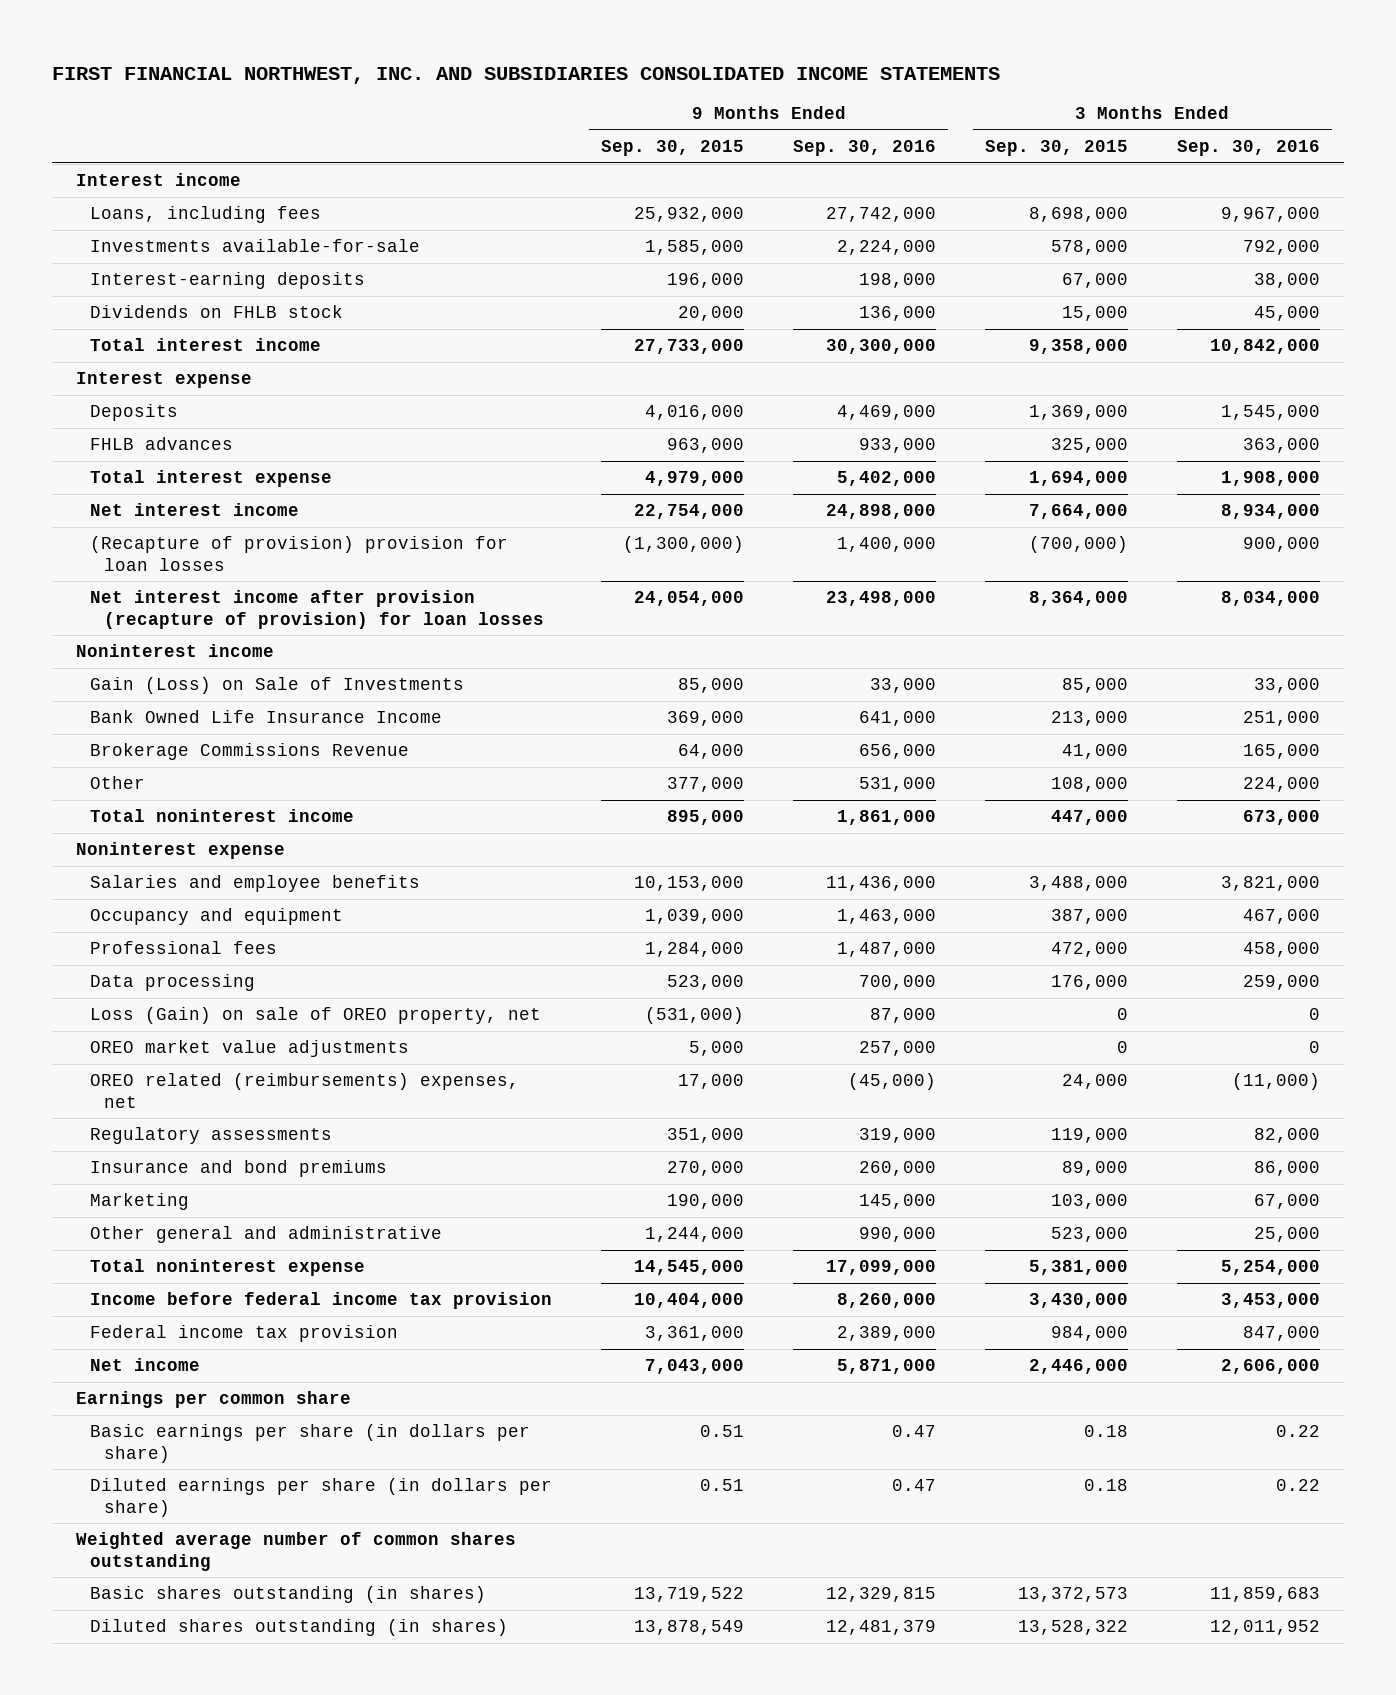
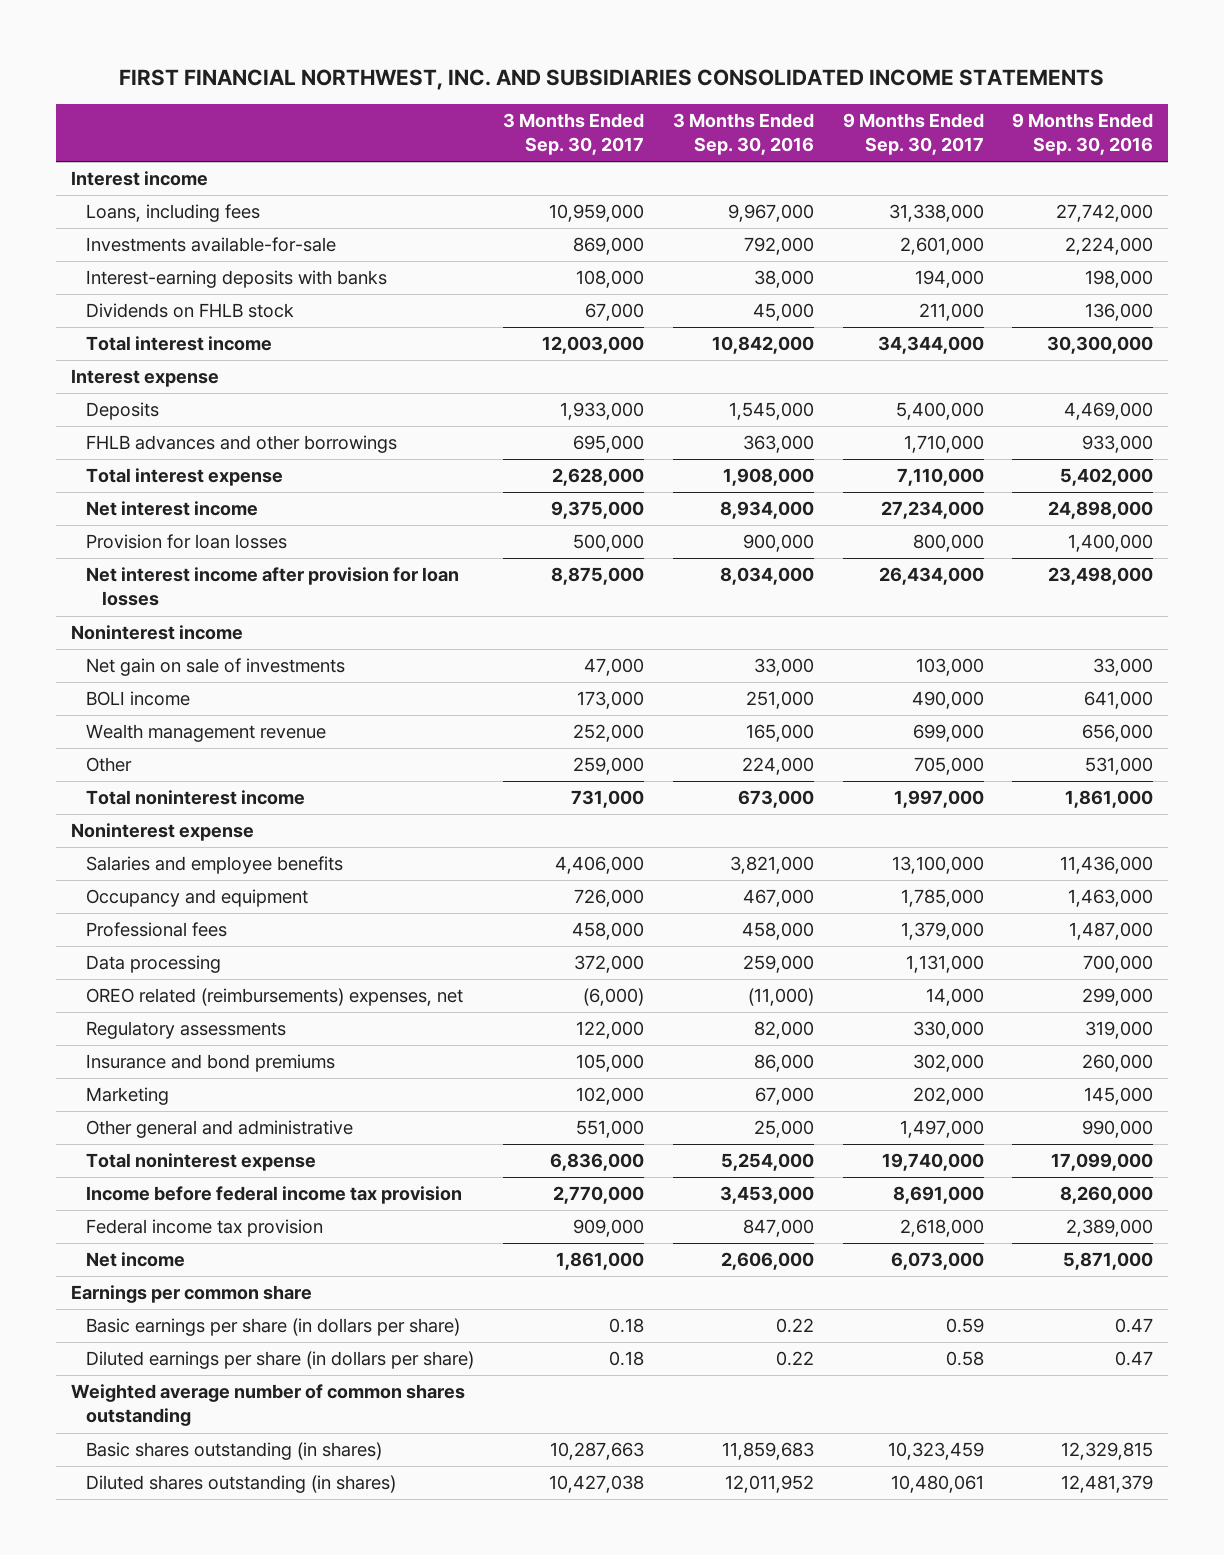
[601,140,745,157] Sep. 30, 2015 -> none
[984,140,1128,157] Sep. 30, 2015 -> none
none -> [502,113,644,156] 3 Months Ended Sep. 30, 2017
none -> [842,113,984,156] 9 Months Ended Sep. 30, 2017
[90,272,366,290] Interest-earning deposits -> [86,270,388,289] Interest-earning deposits with banks
[90,437,234,451] FHLB advances -> [86,435,398,454] FHLB advances and other borrowings
[90,536,509,571] (Recapture of provision) provision for loan losses -> [86,534,288,550] Provision for loan losses
[90,590,545,629] Net interest income after provision (recapture of provision) for loan losses -> [86,567,460,607] Net interest income after provision for loan losses
[90,677,465,695] Gain (Loss) on Sale of Investments -> [86,658,346,677] Net gain on sale of investments
[90,710,443,724] Bank Owned Life Insurance Income -> [86,691,191,707] BOLI income
[90,743,410,761] Brokerage Commissions Revenue -> [86,724,327,743] Wealth management revenue
[90,1007,542,1025] Loss (Gain) on sale of OREO property, net -> none
[90,1040,410,1058] OREO market value adjustments -> none
[848,1073,937,1091] (45,000) -> [1082,988,1154,1007] 299,000

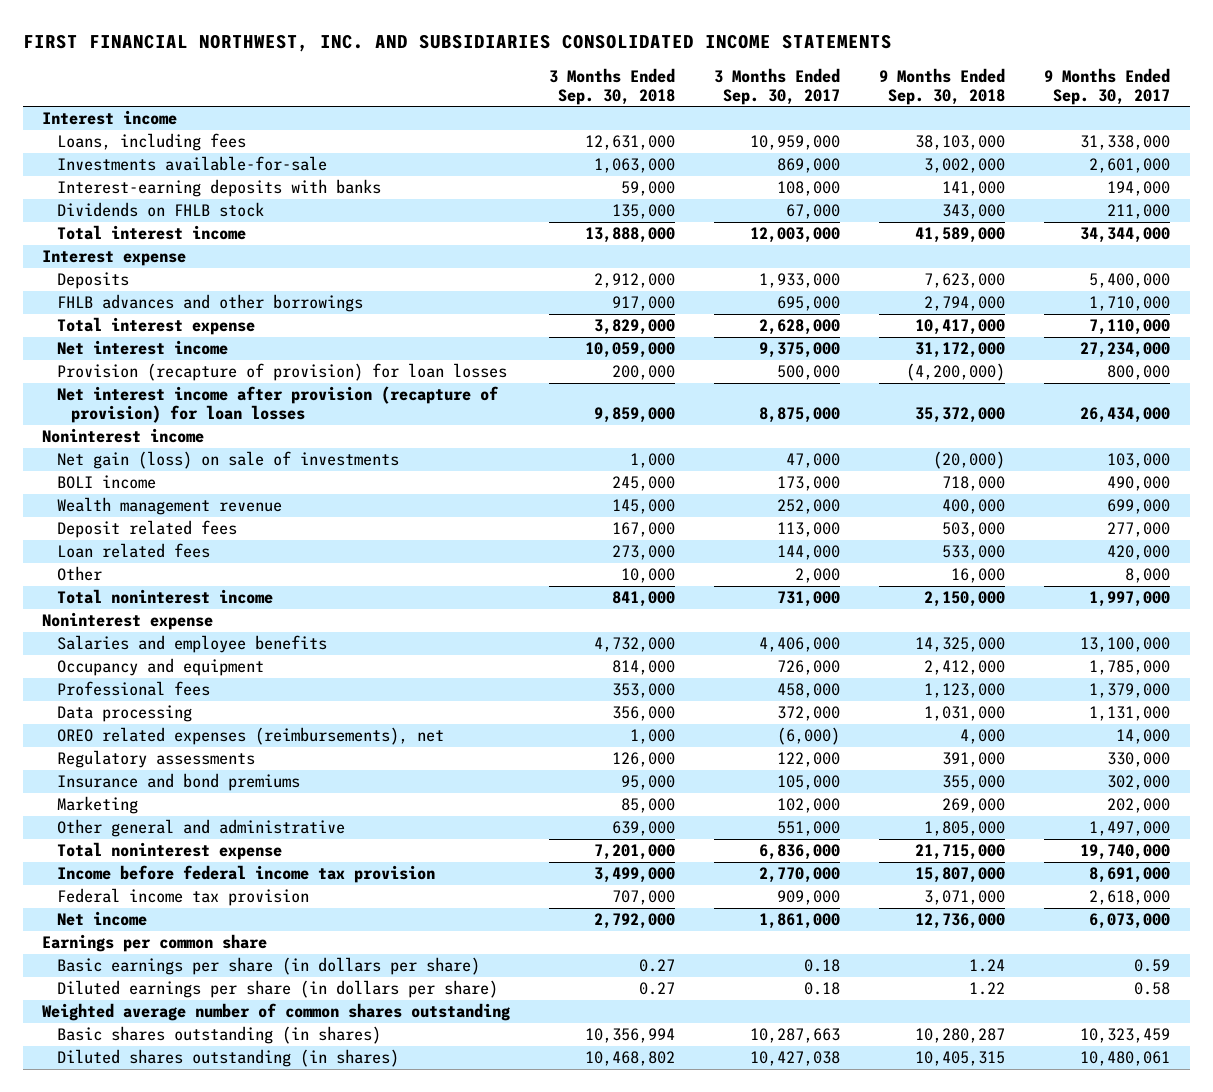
[672,113,814,156] 3 Months Ended Sep. 30, 2016 -> none
[1012,113,1154,156] 9 Months Ended Sep. 30, 2016 -> none
none -> [549,67,676,105] 3 Months Ended Sep. 30, 2018
none -> [879,67,1006,105] 9 Months Ended Sep. 30, 2018
[86,534,288,550] Provision for loan losses -> [56,363,507,382] Provision (recapture of provision) for loan losses
[86,567,460,607] Net interest income after provision for loan losses -> [56,386,499,424] Net interest income after provision (recapture of provision) for loan losses
[86,658,346,677] Net gain on sale of investments -> [56,451,399,470] Net gain (loss) on sale of investments
none -> [56,520,237,539] Deposit related fees
none -> [56,543,210,559] Loan related fees
[572,757,644,776] 259,000 -> [795,568,841,584] 2,000
[913,757,984,776] 705,000 -> [1125,568,1171,584] 8,000
[86,988,464,1007] OREO related (reimbursements) expenses, net -> [56,727,444,746] OREO related expenses (reimbursements), net

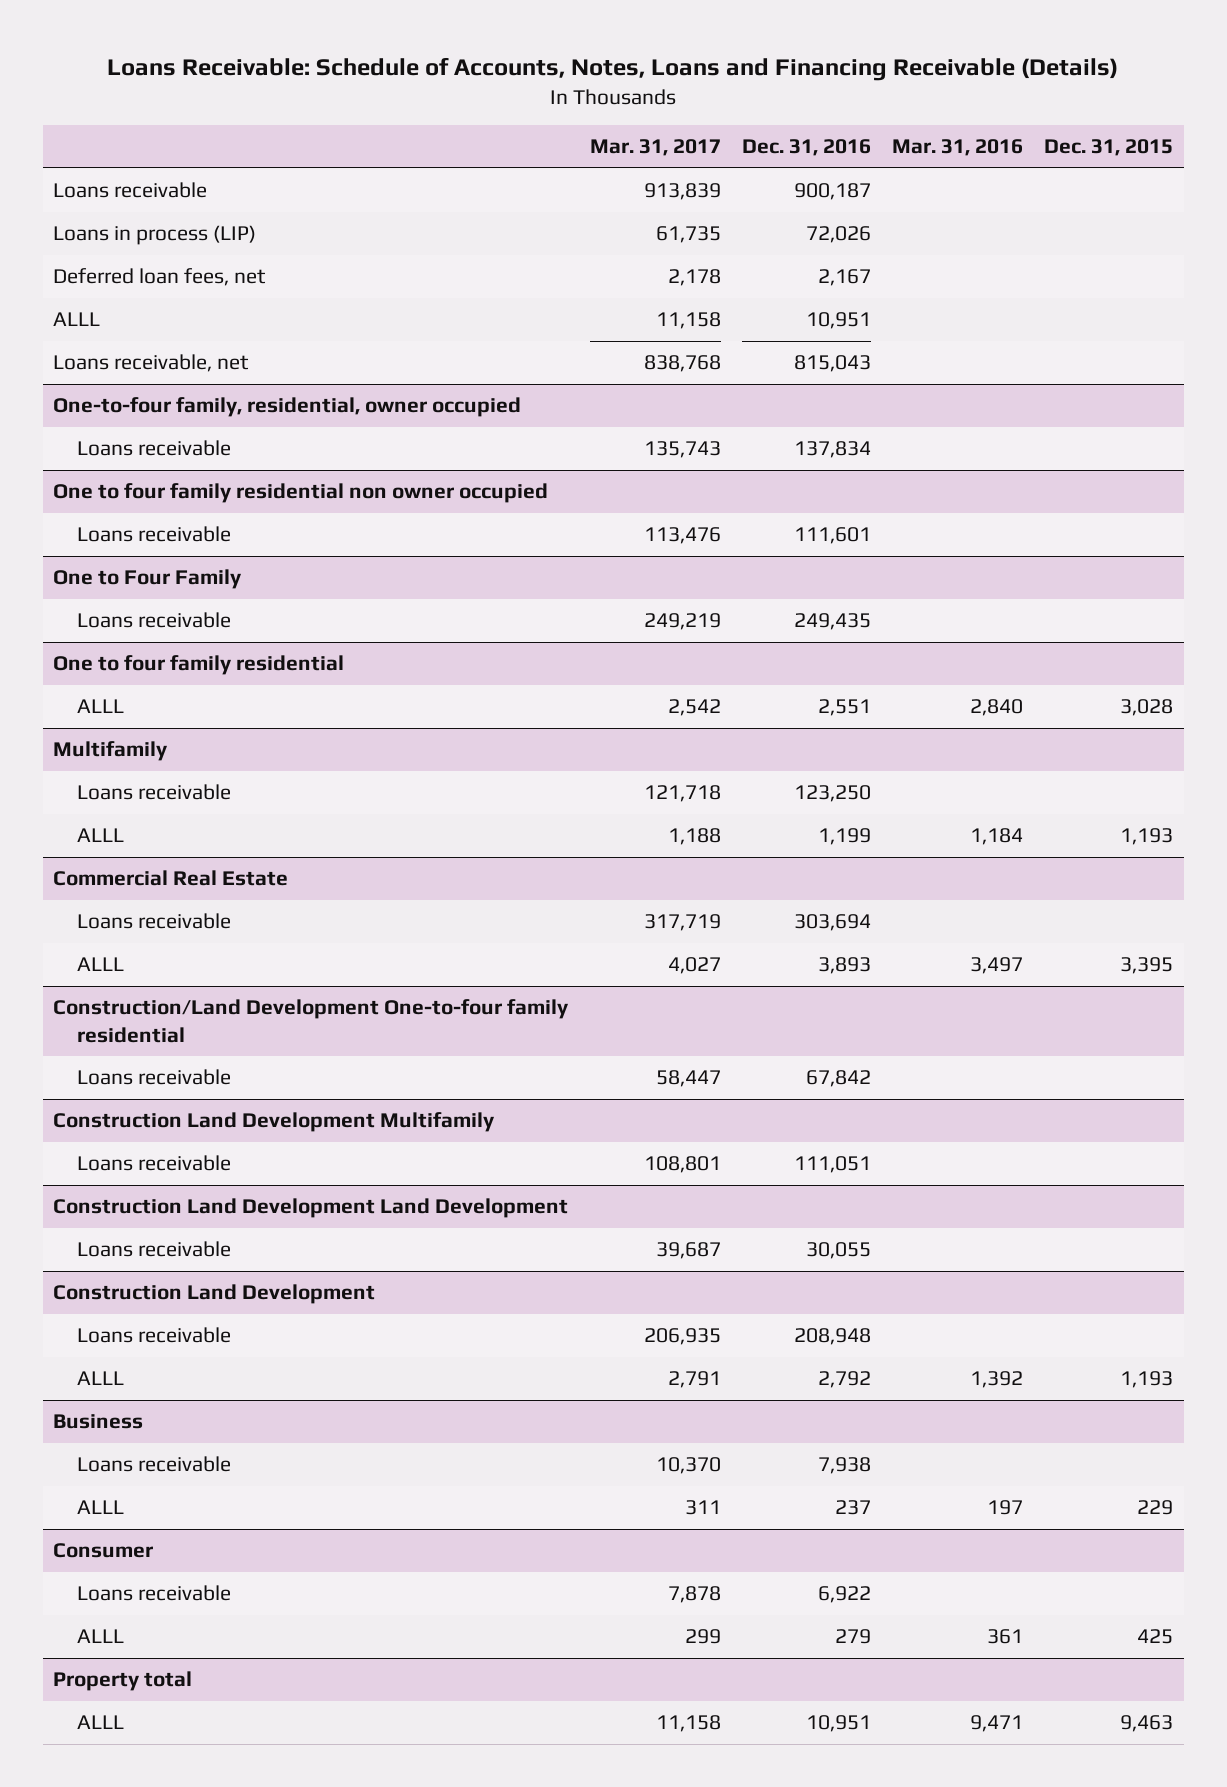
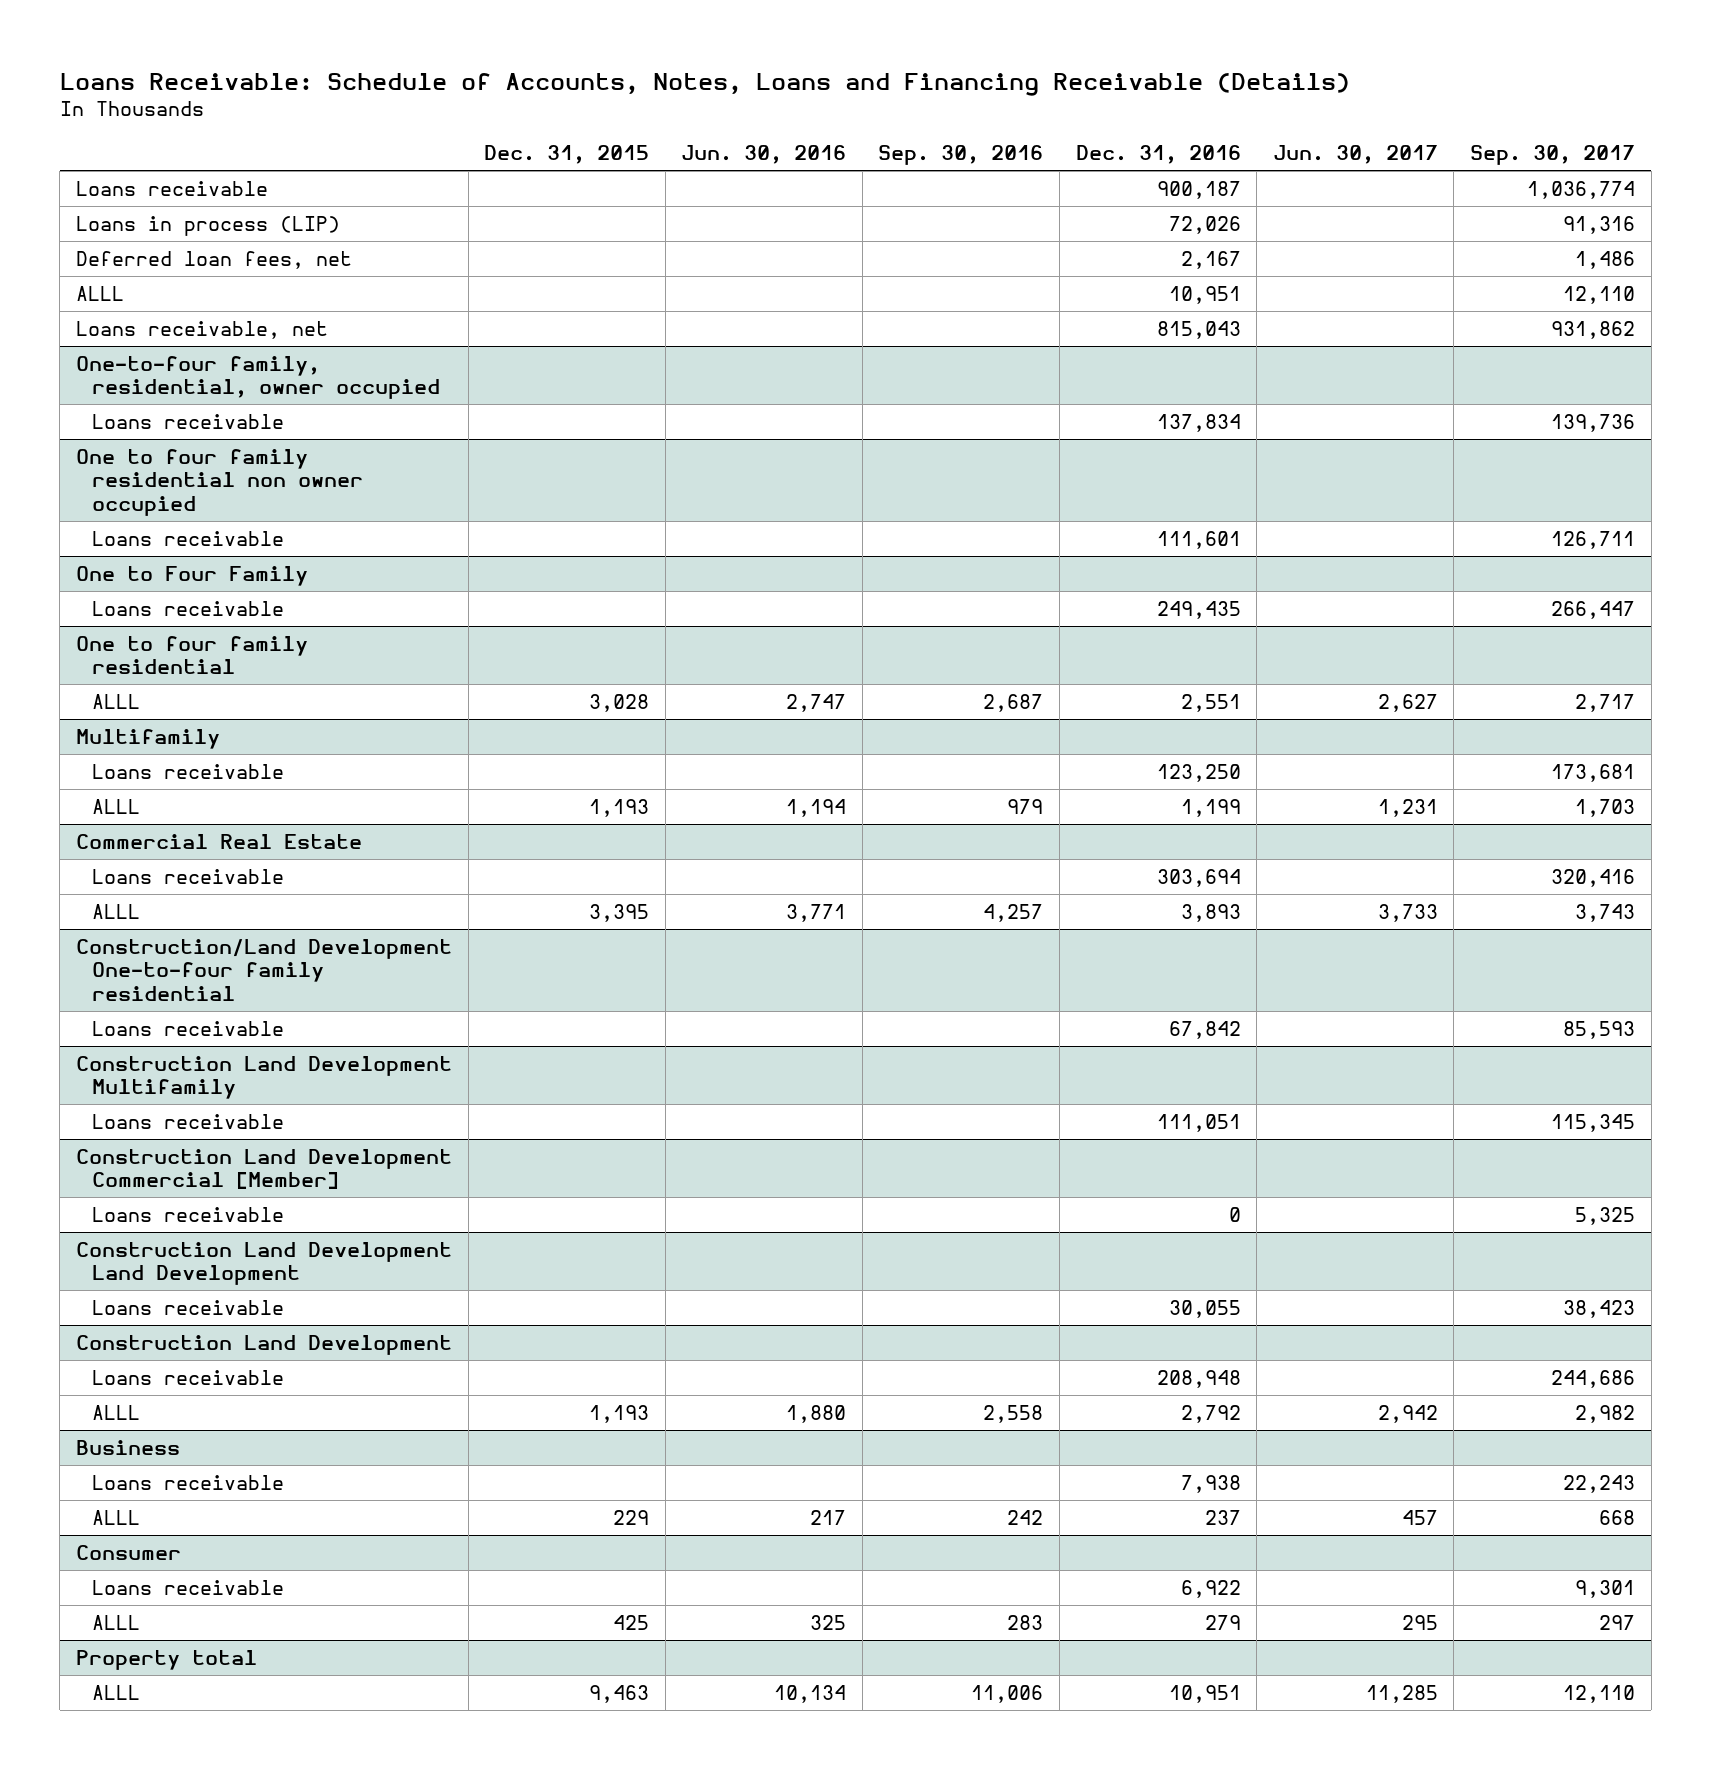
[589,139,721,157] Mar. 31, 2017 -> none
[891,139,1023,157] Mar. 31, 2016 -> none
none -> [681,145,847,165] Jun. 30, 2016
none -> [878,145,1044,166] Sep. 30, 2016
none -> [1272,145,1438,165] Jun. 30, 2017
none -> [1470,145,1636,166] Sep. 30, 2017
none -> [75,1148,452,1190] Construction Land Development Commercial [Member]
none -> [91,1206,284,1222] Loans receivable

